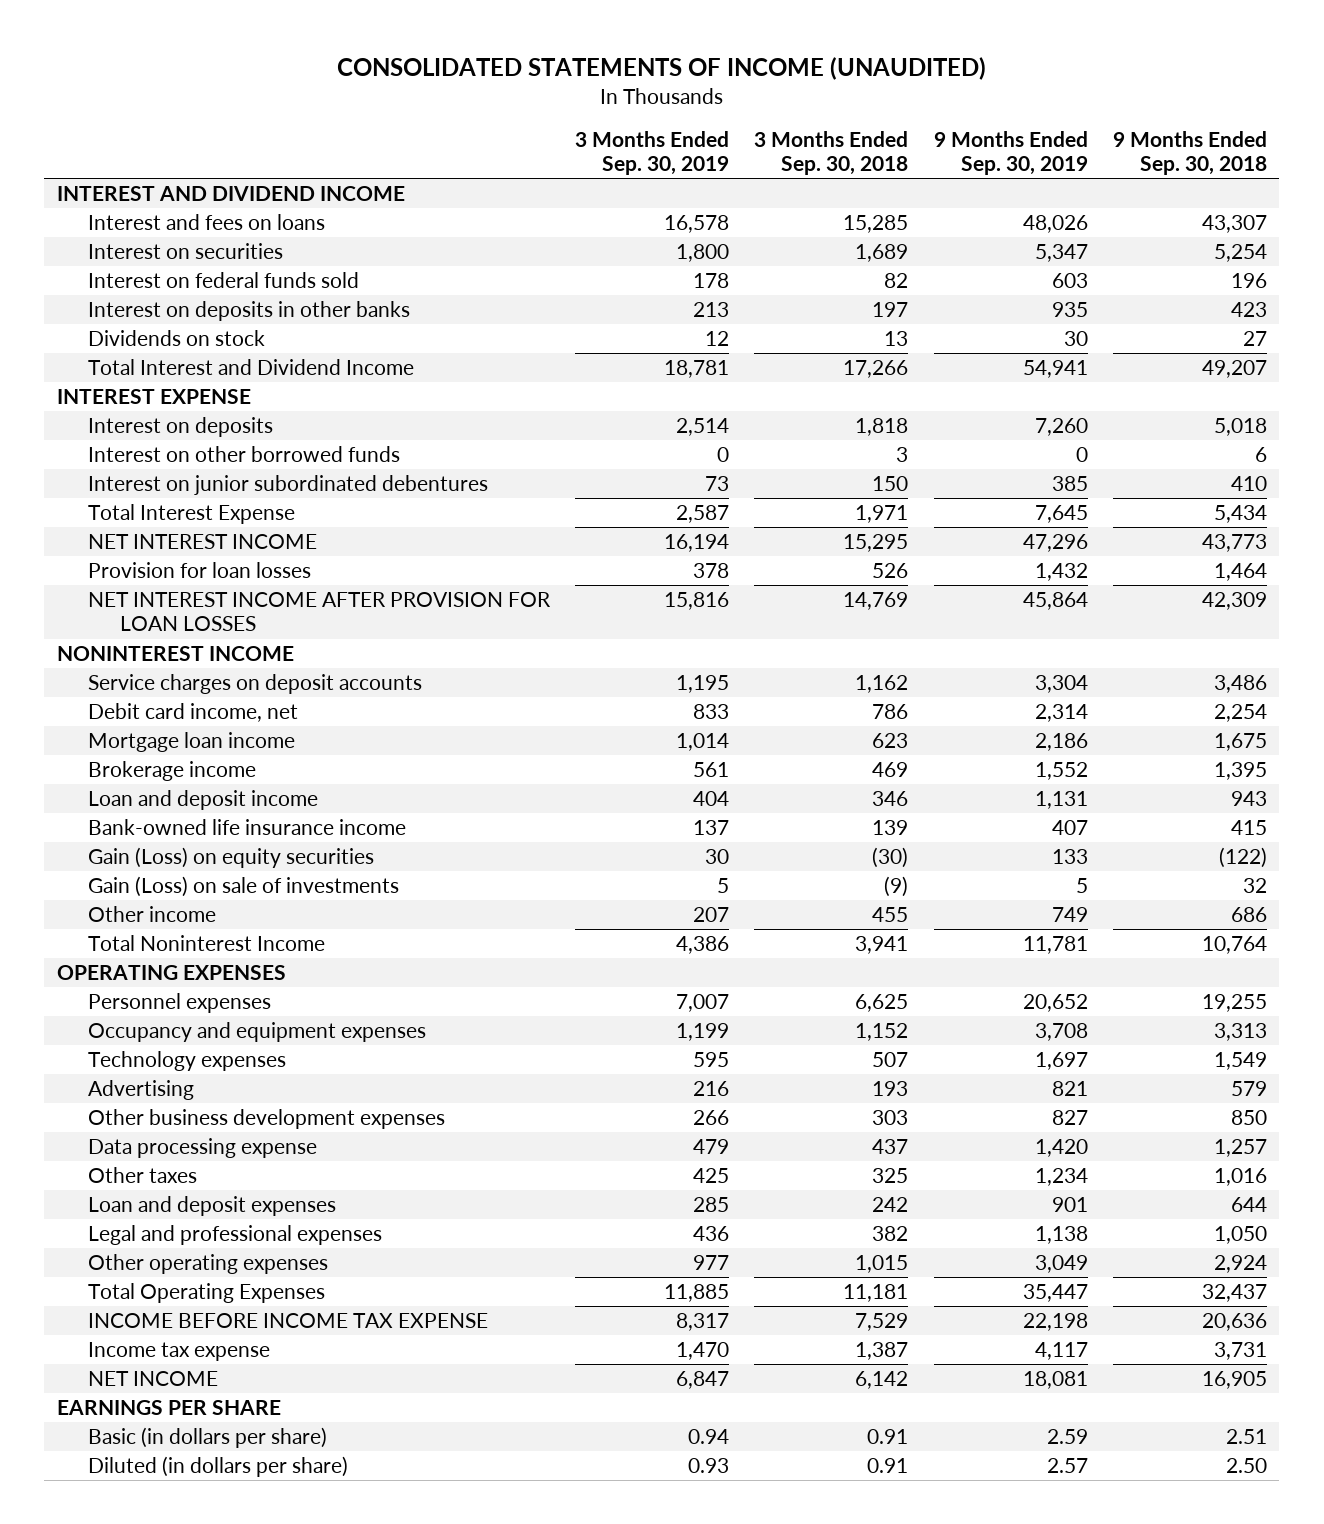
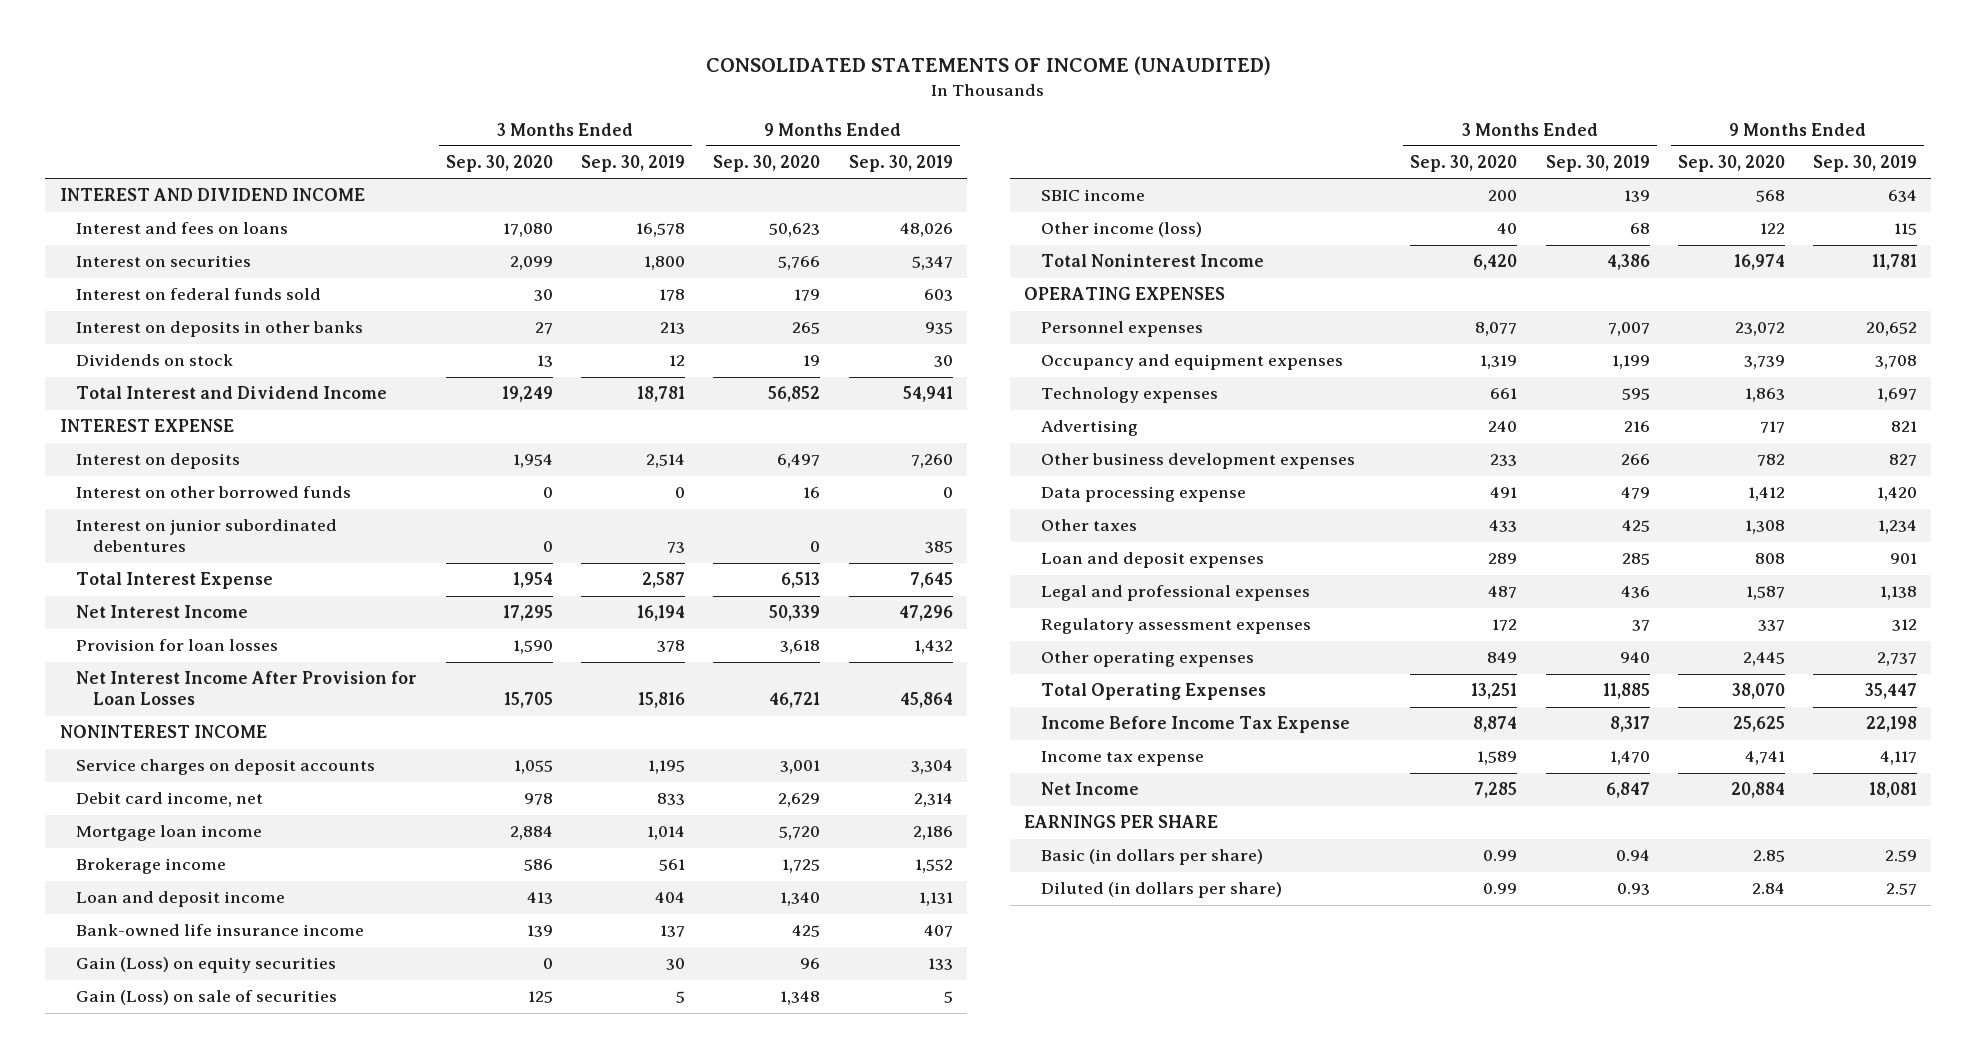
[754,130,909,175] 3 Months Ended Sep. 30, 2018 -> none
[1112,130,1267,175] 9 Months Ended Sep. 30, 2018 -> none
none -> [445,155,553,173] Sep. 30, 2020
none -> [713,155,821,173] Sep. 30, 2020
[88,534,318,550] NET INTEREST INCOME -> [76,605,249,619] Net Interest Income
[88,592,552,632] NET INTEREST INCOME AFTER PROVISION FOR LOAN LOSSES -> [76,671,418,706] Net Interest Income After Provision for Loan Losses
[88,876,400,898] Gain (Loss) on sale of investments -> [76,990,338,1006] Gain (Loss) on sale of securities
none -> [1041,189,1146,202] SBIC income
[88,906,217,923] Other income -> [1041,222,1203,238] Other income (loss)
[693,907,730,923] 207 -> [1629,223,1650,235] 68
[1051,907,1088,923] 749 -> [1894,223,1918,236] 115
none -> [1041,618,1312,635] Regulatory assessment expenses
[693,1255,730,1271] 977 -> [1619,652,1650,664] 940
[1034,1255,1088,1274] 3,049 -> [1877,652,1918,667] 2,737
[88,1313,489,1329] INCOME BEFORE INCOME TAX EXPENSE -> [1041,716,1351,734] Income Before Income Tax Expense
[88,1371,219,1387] NET INCOME -> [1041,782,1140,796] Net Income

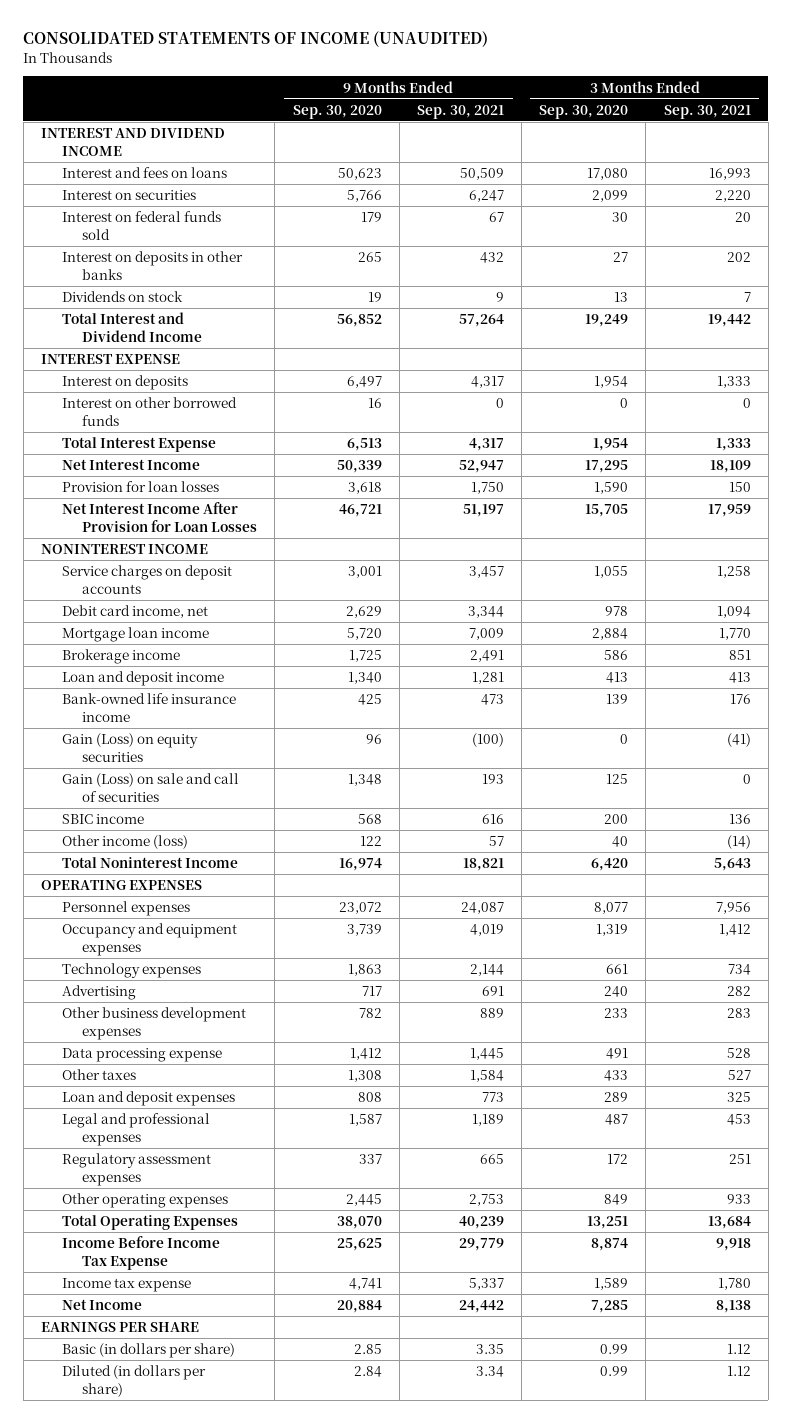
[580,155,685,173] Sep. 30, 2019 -> none
[848,155,953,173] Sep. 30, 2019 -> none
none -> [416,104,504,119] Sep. 30, 2021
none -> [663,104,751,119] Sep. 30, 2021
[76,519,338,553] Interest on junior subordinated debentures -> none
[76,990,338,1006] Gain (Loss) on sale of securities -> [61,773,239,802] Gain (Loss) on sale and call of securities

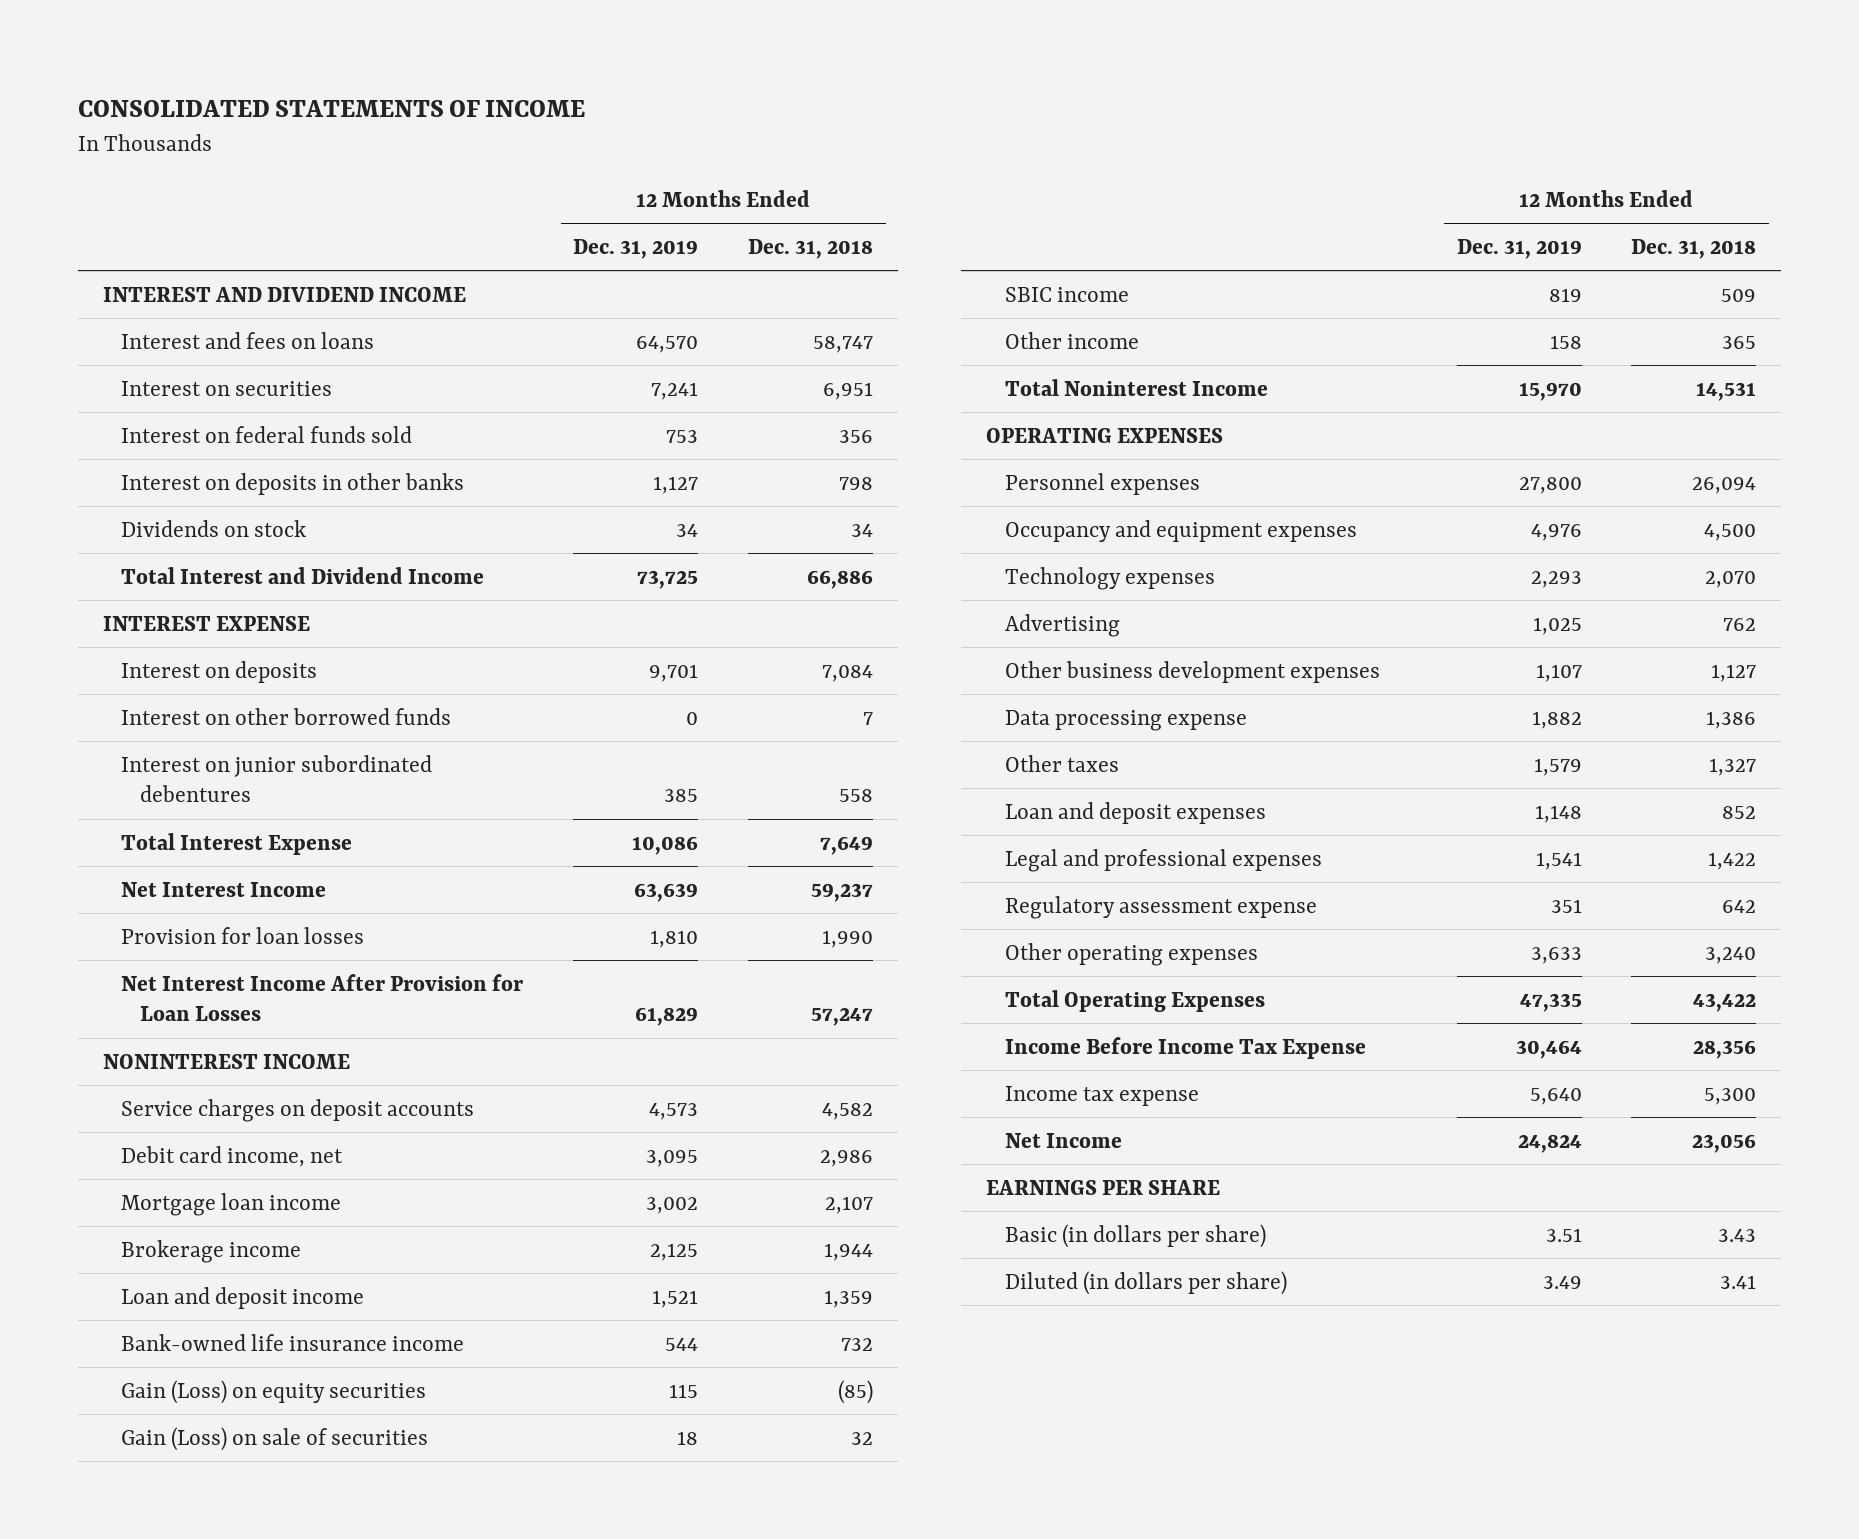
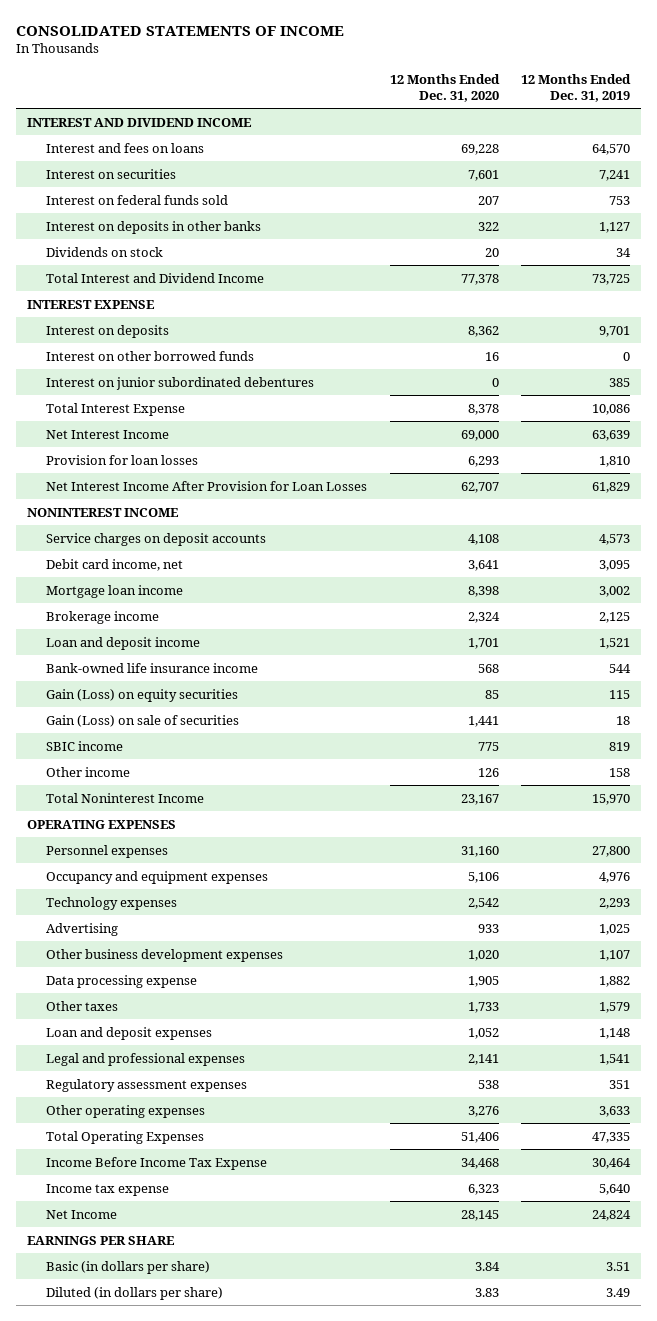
[748,238,874,259] Dec. 31, 2018 -> none
none -> [389,74,500,102] 12 Months Ended Dec. 31, 2020
[1004,895,1317,919] Regulatory assessment expense -> [46,1078,248,1092] Regulatory assessment expenses

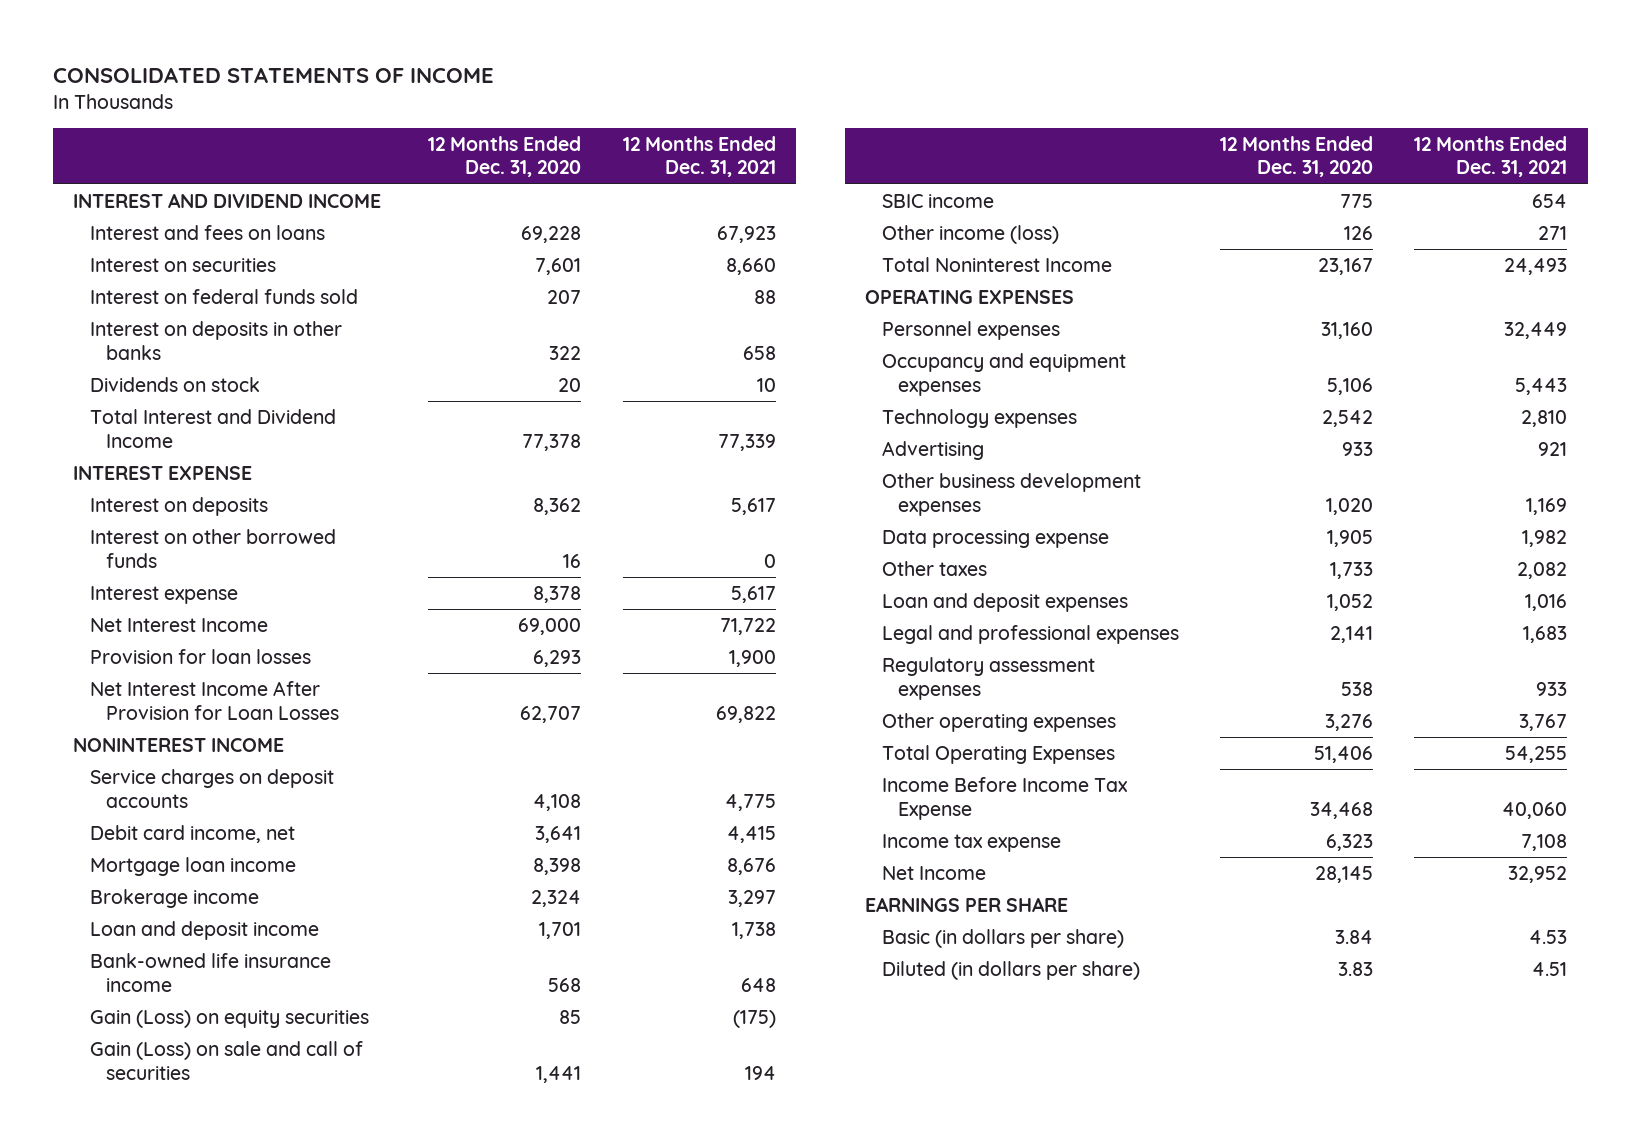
[520,74,631,102] 12 Months Ended Dec. 31, 2019 -> none
none -> [622,135,776,178] 12 Months Ended Dec. 31, 2021
[46,376,315,390] Interest on junior subordinated debentures -> none
[46,402,186,416] Total Interest Expense -> [89,585,238,604] Interest expense
[46,714,240,727] Gain (Loss) on sale of securities -> [89,1040,363,1080] Gain (Loss) on sale and call of securities
[46,766,131,777] Other income -> [881,224,1059,244] Other income (loss)

